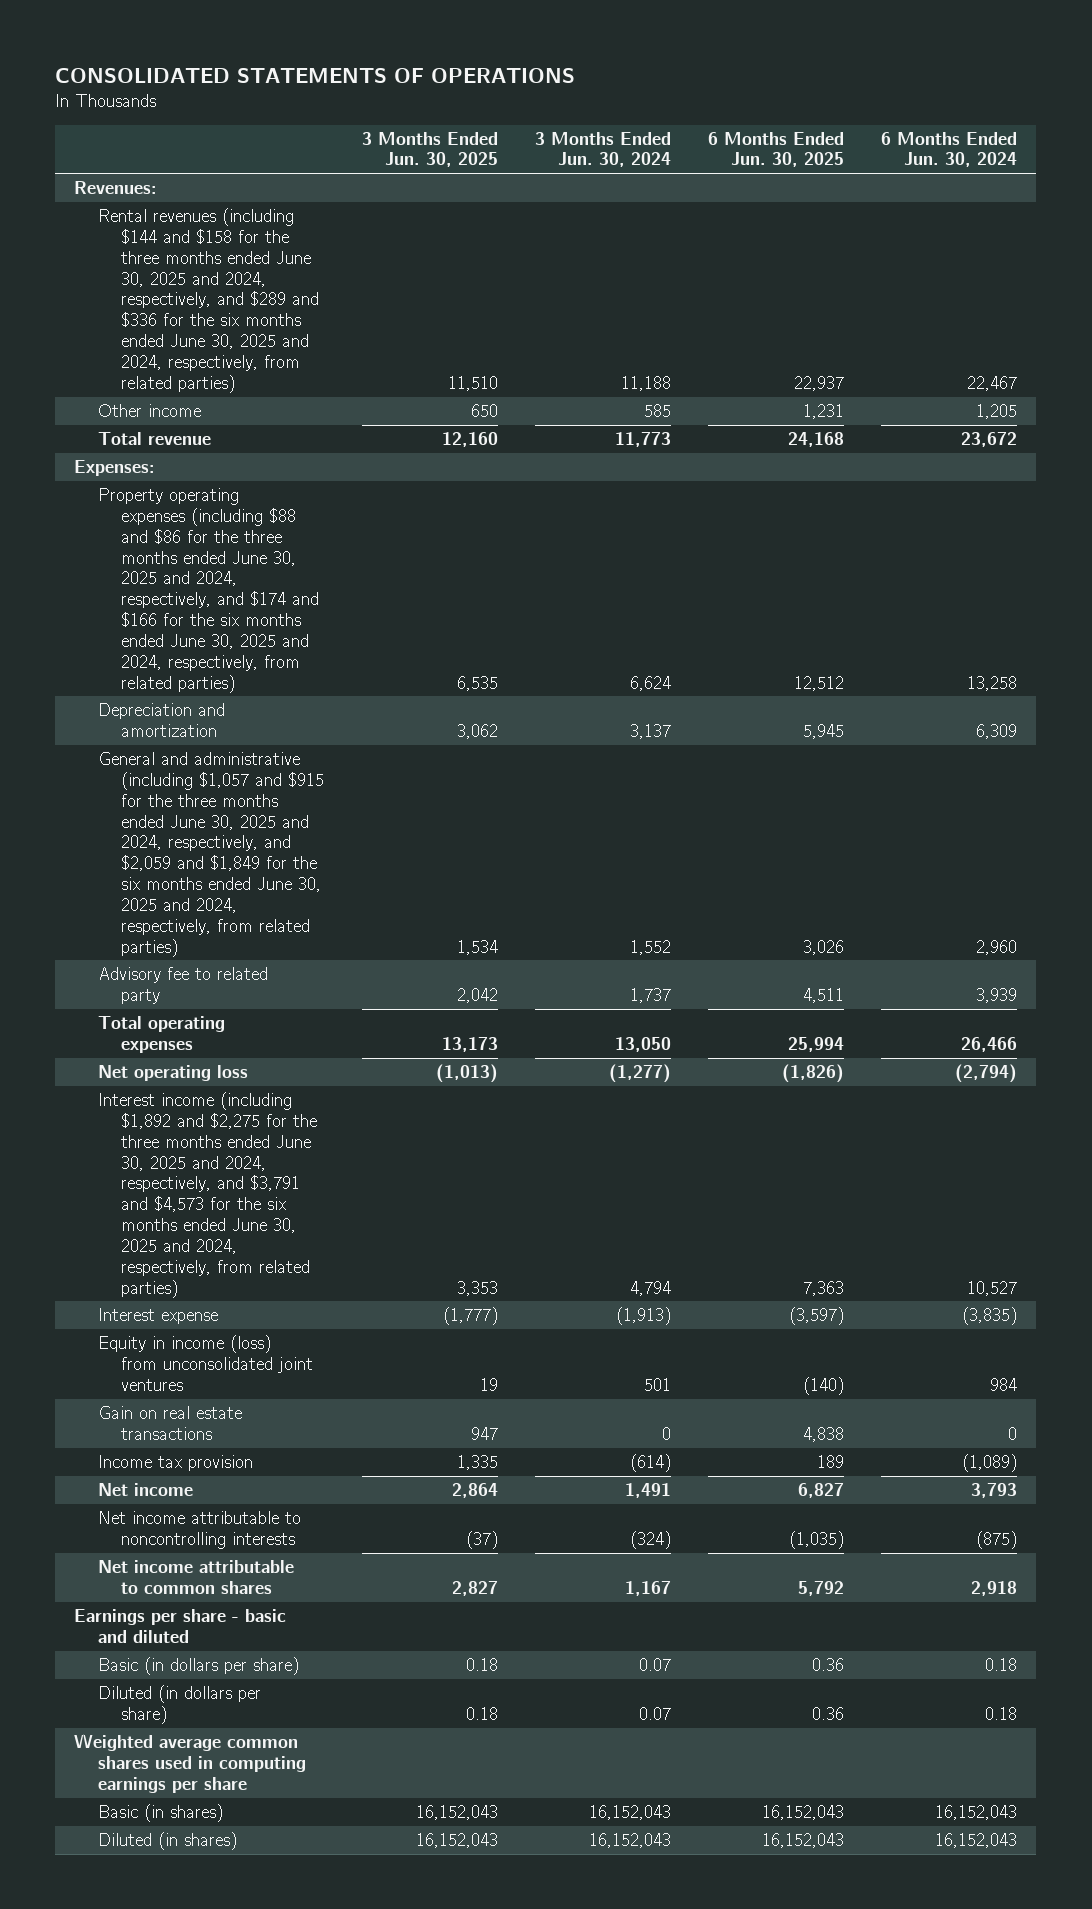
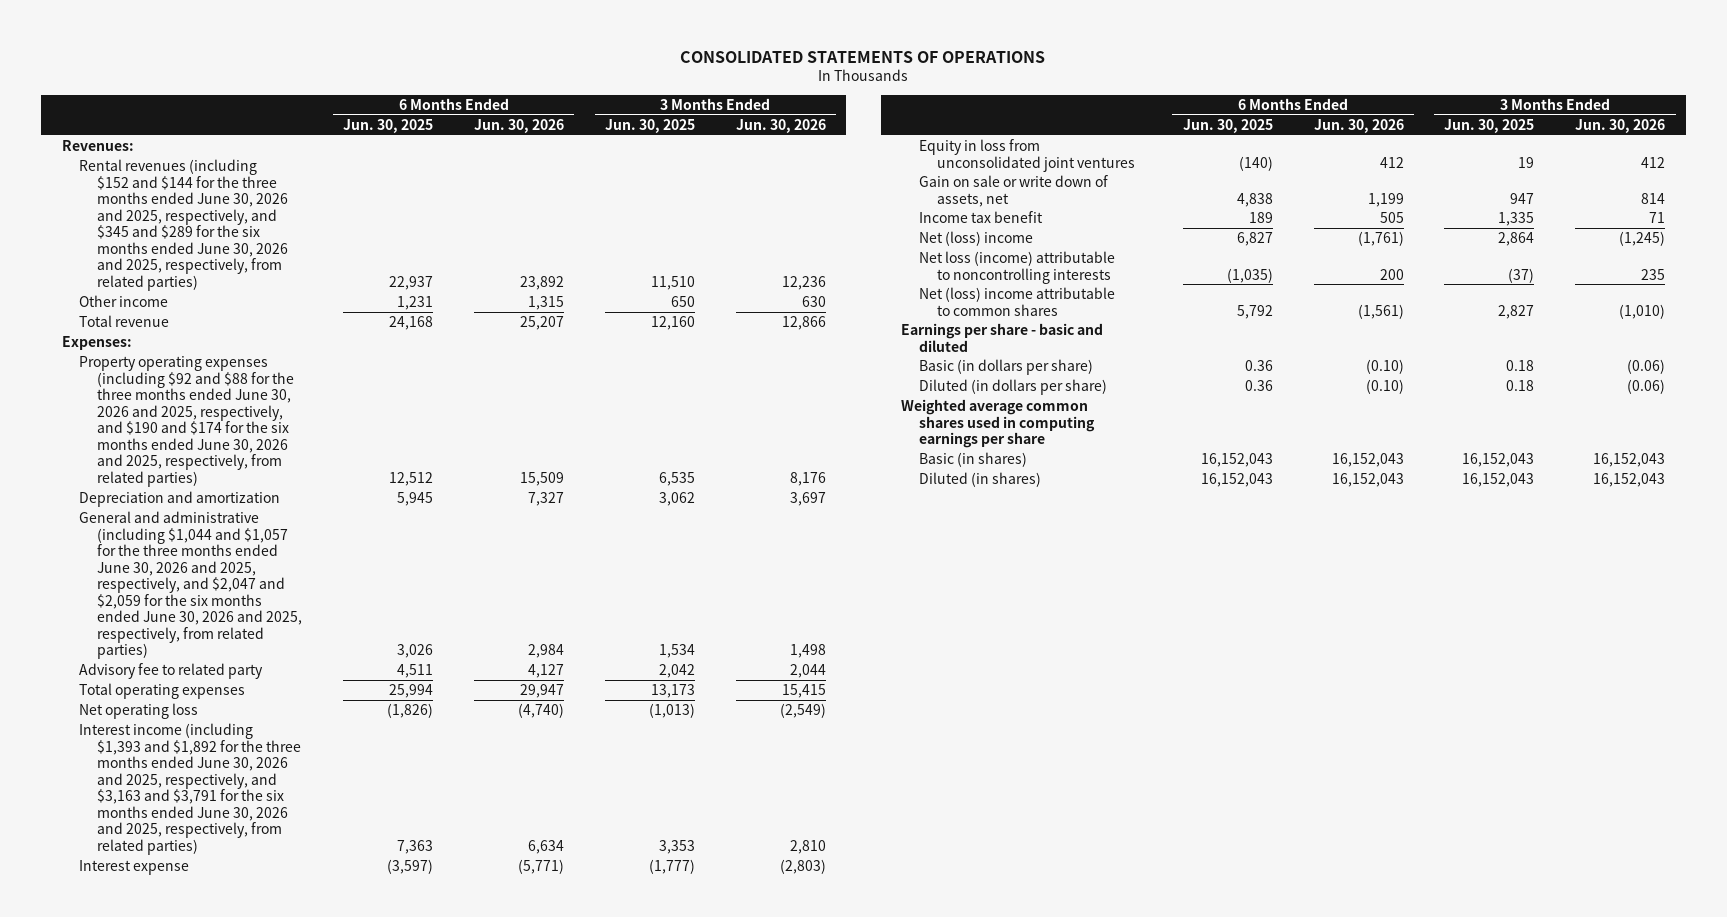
[534,131,671,168] 3 Months Ended Jun. 30, 2024 -> none
[881,131,1018,168] 6 Months Ended Jun. 30, 2024 -> none
none -> [474,118,565,133] Jun. 30, 2026
none -> [735,118,826,133] Jun. 30, 2026
[97,208,320,393] Rental revenues (including $144 and $158 for the three months ended June 30, 2025 and 2024, respectively, and $289 and $336 for the six months ended June 30, 2025 and 2024, respectively, from related parties) -> [79,158,289,291] Rental revenues (including $152 and $144 for the three months ended June 30, 2026 and 2025, respectively, and $345 and $289 for the six months ended June 30, 2026 and 2025, respectively, from related parties)
[97,488,320,693] Property operating expenses (including $88 and $86 for the three months ended June 30, 2025 and 2024, respectively, and $174 and $166 for the six months ended June 30, 2025 and 2024, respectively, from related parties) -> [79,355,295,487] Property operating expenses (including $92 and $88 for the three months ended June 30, 2026 and 2025, respectively, and $190 and $174 for the six months ended June 30, 2026 and 2025, respectively, from related parties)
[97,752,325,957] General and administrative (including $1,057 and $915 for the three months ended June 30, 2025 and 2024, respectively, and $2,059 and $1,849 for the six months ended June 30, 2025 and 2024, respectively, from related parties) -> [79,510,303,660] General and administrative (including $1,044 and $1,057 for the three months ended June 30, 2026 and 2025, respectively, and $2,047 and $2,059 for the six months ended June 30, 2026 and 2025, respectively, from related parties)
[97,1092,318,1298] Interest income (including $1,892 and $2,275 for the three months ended June 30, 2025 and 2024, respectively, and $3,791 and $4,573 for the six months ended June 30, 2025 and 2024, respectively, from related parties) -> [79,722,302,855] Interest income (including $1,393 and $1,892 for the three months ended June 30, 2026 and 2025, respectively, and $3,163 and $3,791 for the six months ended June 30, 2026 and 2025, respectively, from related parties)
[97,1335,314,1391] Equity in income (loss) from unconsolidated joint ventures -> [918,138,1135,172] Equity in loss from unconsolidated joint ventures
[97,1406,242,1440] Gain on real estate transactions -> [918,174,1108,207] Gain on sale or write down of assets, net
[97,1455,253,1472] Income tax provision -> [918,210,1043,223] Income tax benefit
[97,1483,193,1497] Net income -> [918,230,1033,246] Net (loss) income
[97,1511,301,1549] Net income attributable to noncontrolling interests -> [918,250,1115,284] Net loss (income) attributable to noncontrolling interests
[97,1560,294,1594] Net income attributable to common shares -> [918,286,1115,316] Net (loss) income attributable to common shares

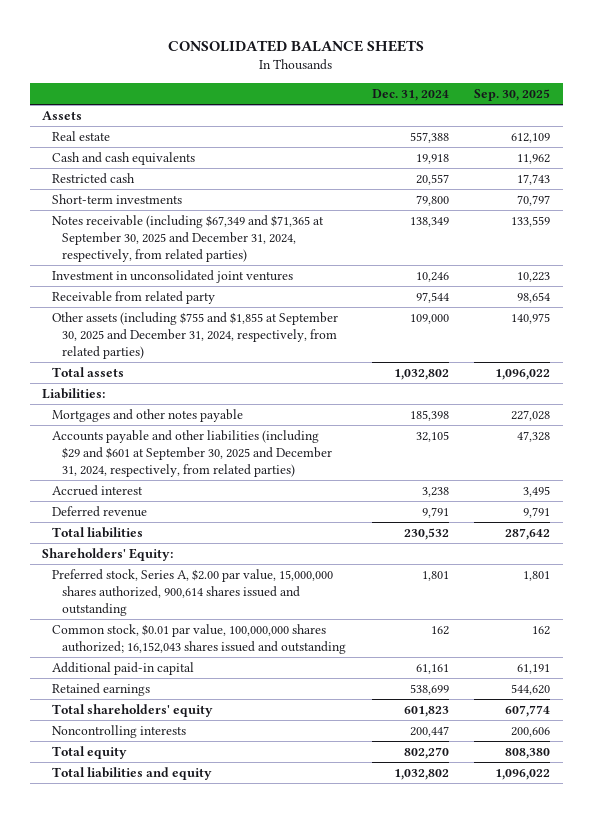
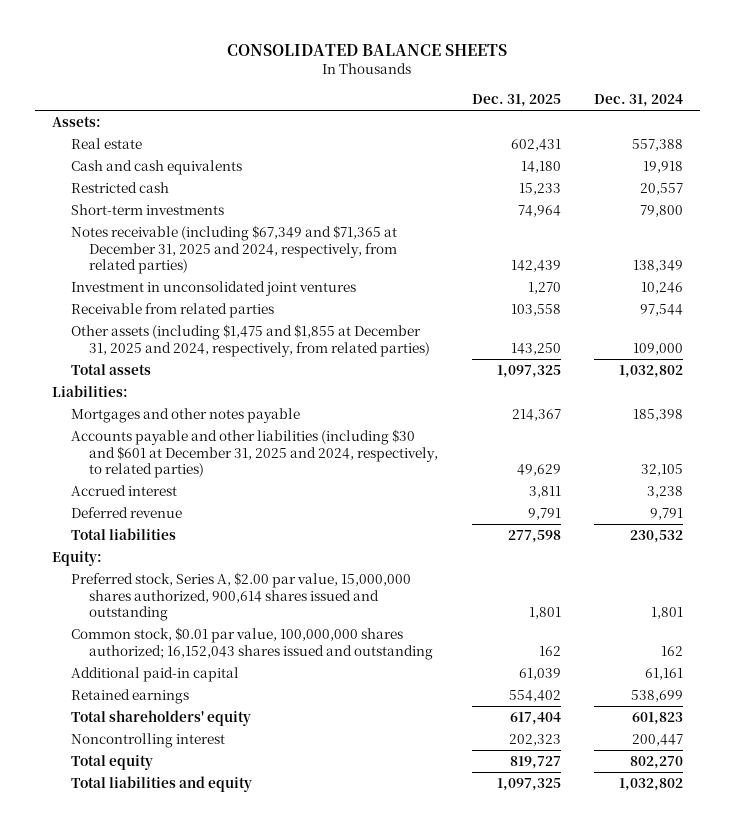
[474,89,551,102] Sep. 30, 2025 -> none
none -> [471,93,561,107] Dec. 31, 2025
[42,111,83,121] Assets -> [51,116,101,128] Assets:
[52,215,325,263] Notes receivable (including $67,349 and $71,365 at September 30, 2025 and December 31, 2024, respectively, from related parties) -> [70,225,398,275] Notes receivable (including $67,349 and $71,365 at December 31, 2025 and 2024, respectively, from related parties)
[52,291,216,305] Receivable from related party -> [70,303,274,319] Receivable from related parties
[52,312,339,360] Other assets (including $755 and $1,855 at September 30, 2025 and December 31, 2024, respectively, from related parties) -> [70,324,431,357] Other assets (including $1,475 and $1,855 at December 31, 2025 and 2024, respectively, from related parties)
[52,430,333,478] Accounts payable and other liabilities (including $29 and $601 at September 30, 2025 and December 31, 2024, respectively, from related parties) -> [70,429,439,479] Accounts payable and other liabilities (including $30 and $601 at December 31, 2025 and 2024, respectively, to related parties)
[42,548,174,562] Shareholders' Equity: -> [51,551,102,567] Equity:
[52,725,187,739] Noncontrolling interests -> [70,733,225,749] Noncontrolling interest

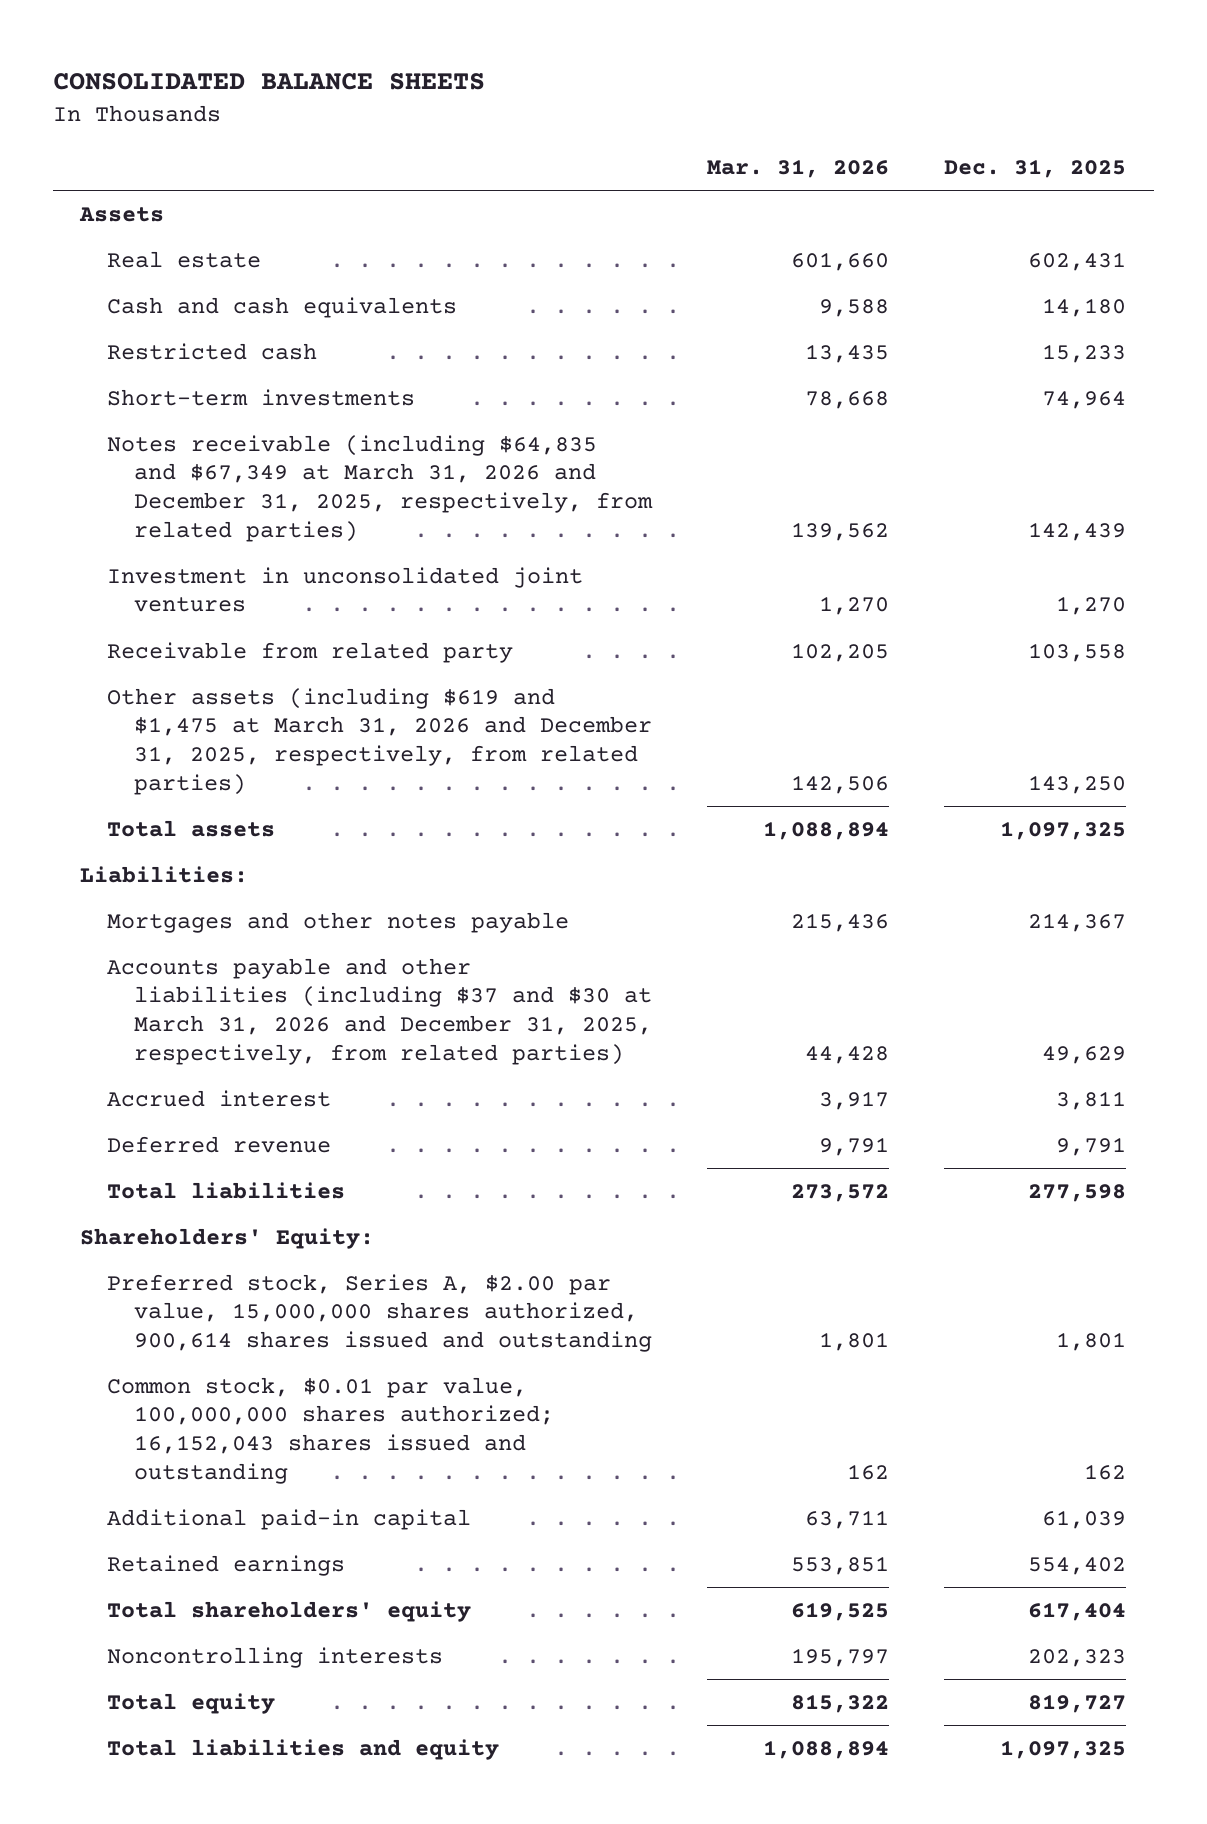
[593,93,683,107] Dec. 31, 2024 -> none
none -> [707,158,890,178] Mar. 31, 2026
[51,116,101,128] Assets: -> [79,206,165,222] Assets
[70,225,398,275] Notes receivable (including $67,349 and $71,365 at December 31, 2025 and 2024, respectively, from related parties) -> [107,434,654,543] Notes receivable (including $64,835 and $67,349 at March 31, 2026 and December 31, 2025, respectively, from related parties)
[70,303,274,319] Receivable from related parties -> [107,641,514,663] Receivable from related party
[70,324,431,357] Other assets (including $1,475 and $1,855 at December 31, 2025 and 2024, respectively, from related parties) -> [107,687,653,796] Other assets (including $619 and $1,475 at March 31, 2026 and December 31, 2025, respectively, from related parties)
[70,429,439,479] Accounts payable and other liabilities (including $30 and $601 at December 31, 2025 and 2024, respectively, to related parties) -> [107,957,653,1066] Accounts payable and other liabilities (including $37 and $30 at March 31, 2026 and December 31, 2025, respectively, from related parties)
[51,551,102,567] Equity: -> [80,1227,375,1249] Shareholders' Equity:
[70,733,225,749] Noncontrolling interest -> [107,1646,444,1668] Noncontrolling interests

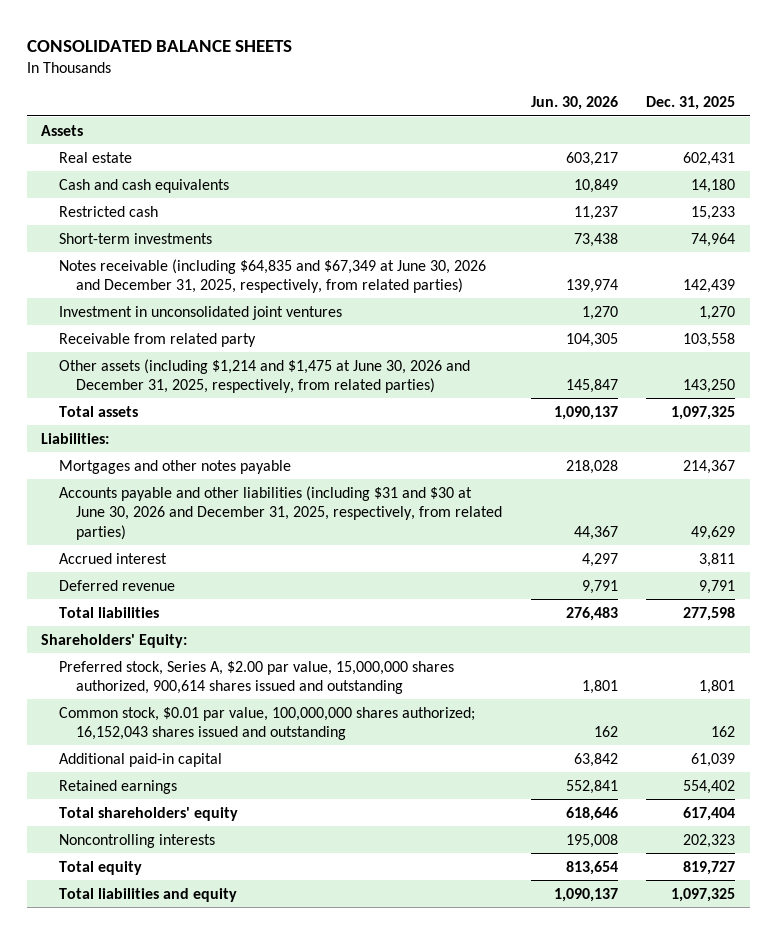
[707,158,890,178] Mar. 31, 2026 -> none
none -> [530,96,618,111] Jun. 30, 2026
[107,434,654,543] Notes receivable (including $64,835 and $67,349 at March 31, 2026 and December 31, 2025, respectively, from related parties) -> [58,258,486,294] Notes receivable (including $64,835 and $67,349 at June 30, 2026 and December 31, 2025, respectively, from related parties)
[107,687,653,796] Other assets (including $619 and $1,475 at March 31, 2026 and December 31, 2025, respectively, from related parties) -> [58,358,470,394] Other assets (including $1,214 and $1,475 at June 30, 2026 and December 31, 2025, respectively, from related parties)
[107,957,653,1066] Accounts payable and other liabilities (including $37 and $30 at March 31, 2026 and December 31, 2025, respectively, from related parties) -> [58,485,502,540] Accounts payable and other liabilities (including $31 and $30 at June 30, 2026 and December 31, 2025, respectively, from related parties)

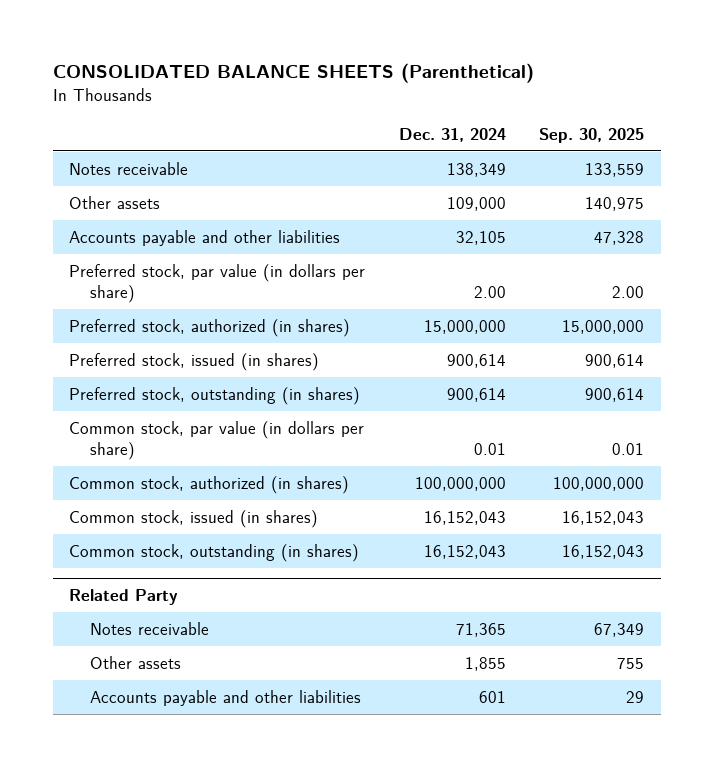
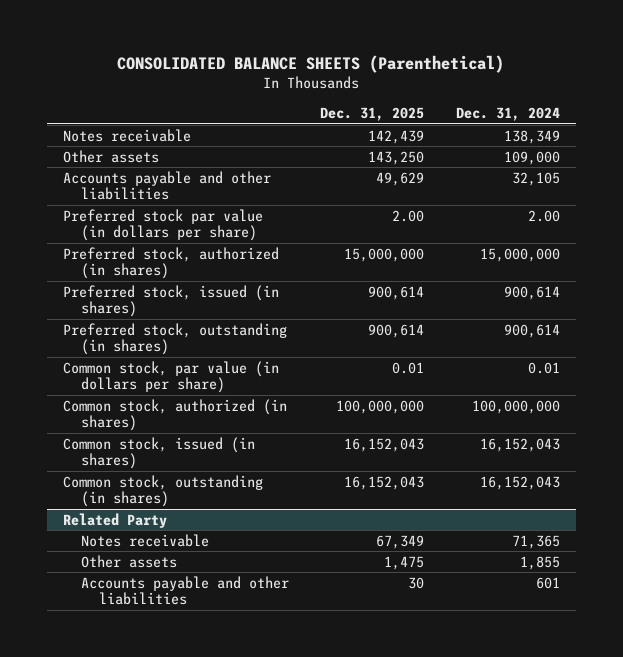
[539,127,645,143] Sep. 30, 2025 -> none
none -> [320,107,425,122] Dec. 31, 2025
[69,263,366,303] Preferred stock, par value (in dollars per share) -> [62,208,263,242] Preferred stock par value (in dollars per share)

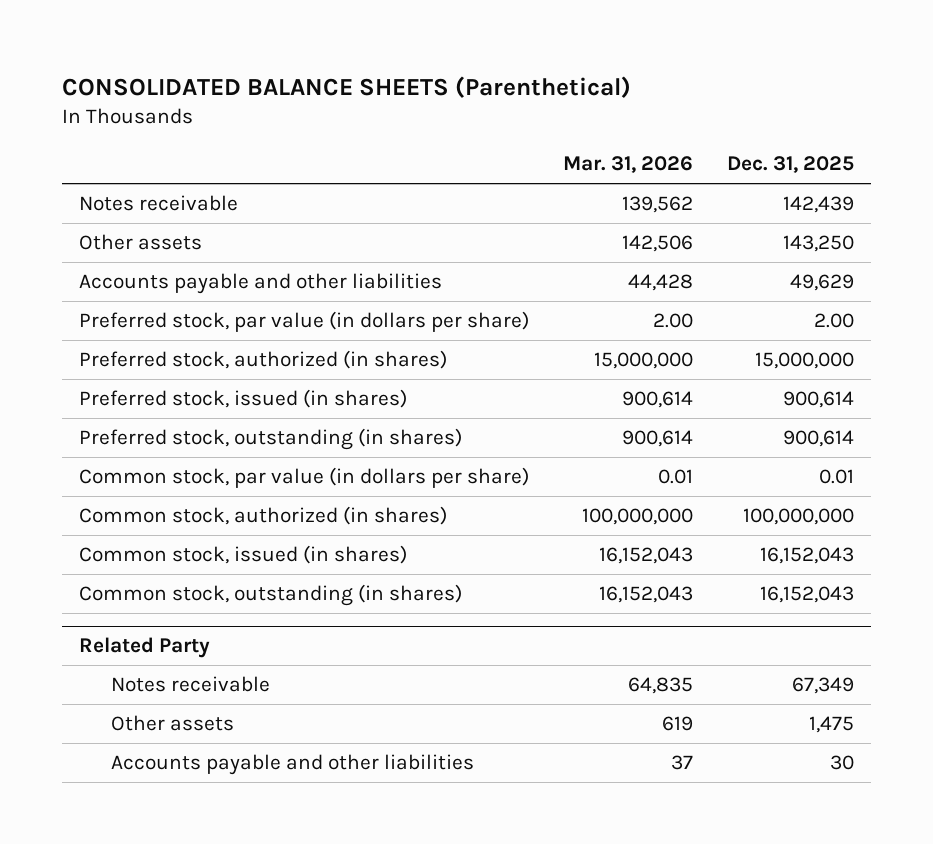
[456,107,561,122] Dec. 31, 2024 -> none
none -> [563,156,694,174] Mar. 31, 2026
[62,208,263,242] Preferred stock par value (in dollars per share) -> [79,311,530,333] Preferred stock, par value (in dollars per share)

